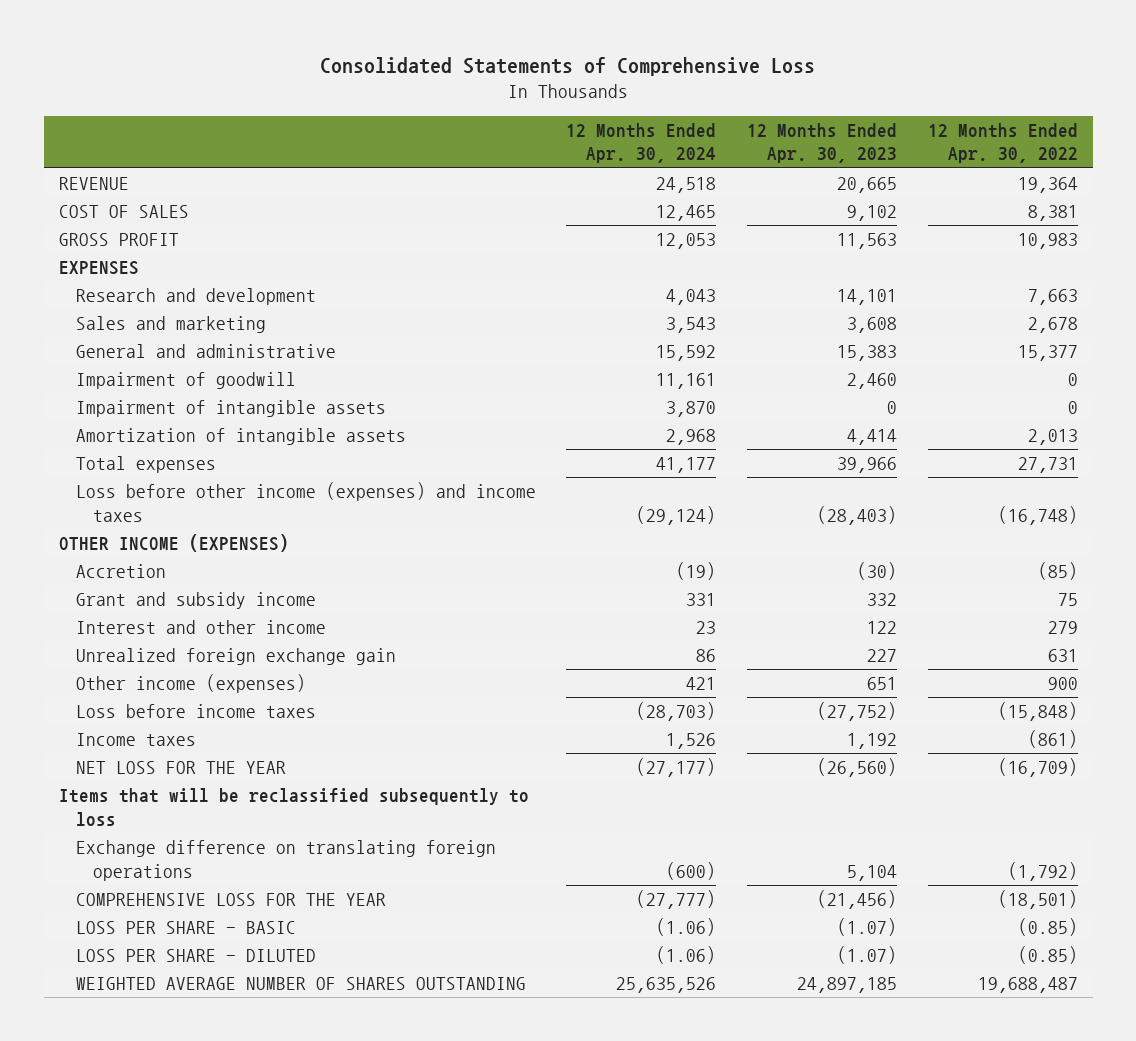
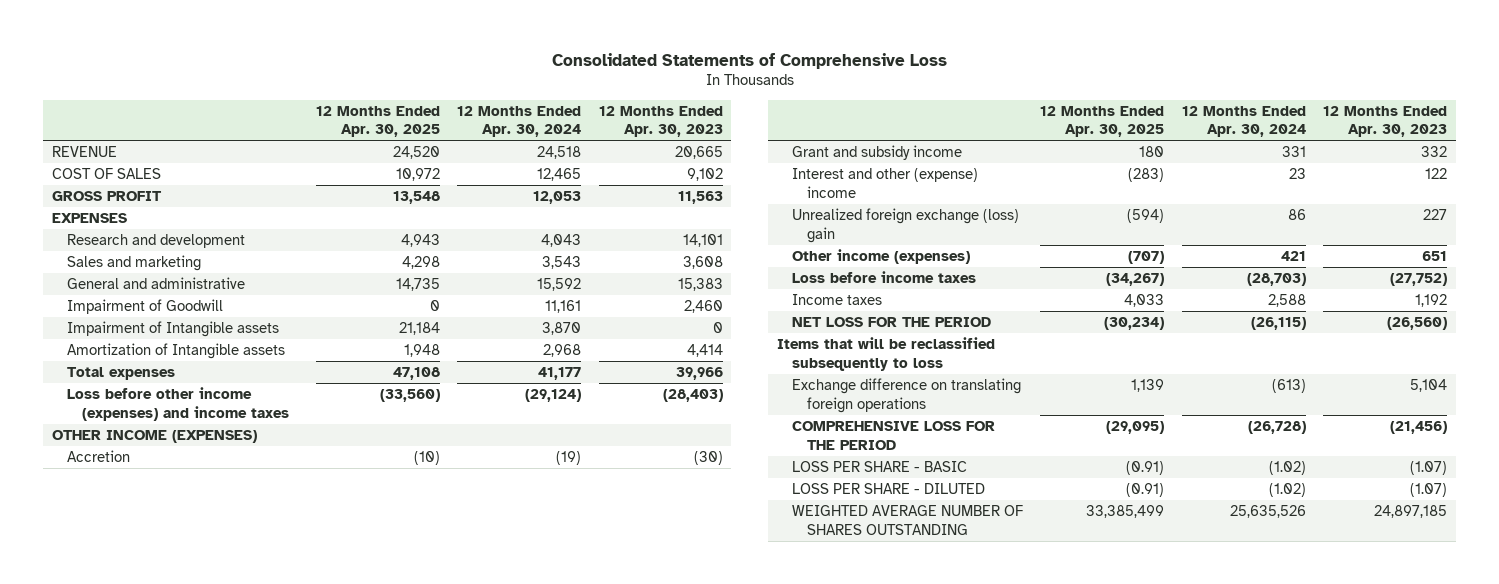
[927,122,1078,164] 12 Months Ended Apr. 30, 2022 -> none
none -> [315,105,440,138] 12 Months Ended Apr. 30, 2025
[75,372,296,390] Impairment of goodwill -> [67,298,224,314] Impairment of Goodwill
[75,400,386,418] Impairment of intangible assets -> [67,320,280,337] Impairment of Intangible assets
[75,428,406,446] Amortization of intangible assets -> [67,342,286,359] Amortization of Intangible assets
[75,620,326,635] Interest and other income -> [791,167,978,198] Interest and other (expense) income
[75,648,396,666] Unrealized foreign exchange gain -> [791,207,1019,243] Unrealized foreign exchange (loss) gain
[666,733,717,750] 1,526 -> [1267,293,1306,307] 2,588
[75,761,286,775] NET LOSS FOR THE YEAR -> [791,316,991,327] NET LOSS FOR THE PERIOD
[636,758,717,778] (27,177) -> [1250,316,1306,330] (26,115)
[666,861,717,880] (600) -> [1271,378,1306,393] (613)
[75,893,386,907] COMPREHENSIVE LOSS FOR THE YEAR -> [791,420,995,450] COMPREHENSIVE LOSS FOR THE PERIOD
[636,890,717,910] (27,777) -> [1247,420,1306,434] (26,728)
[656,918,717,937] (1.06) -> [1268,460,1306,475] (1.02)
[656,946,717,965] (1.06) -> [1268,482,1306,497] (1.02)

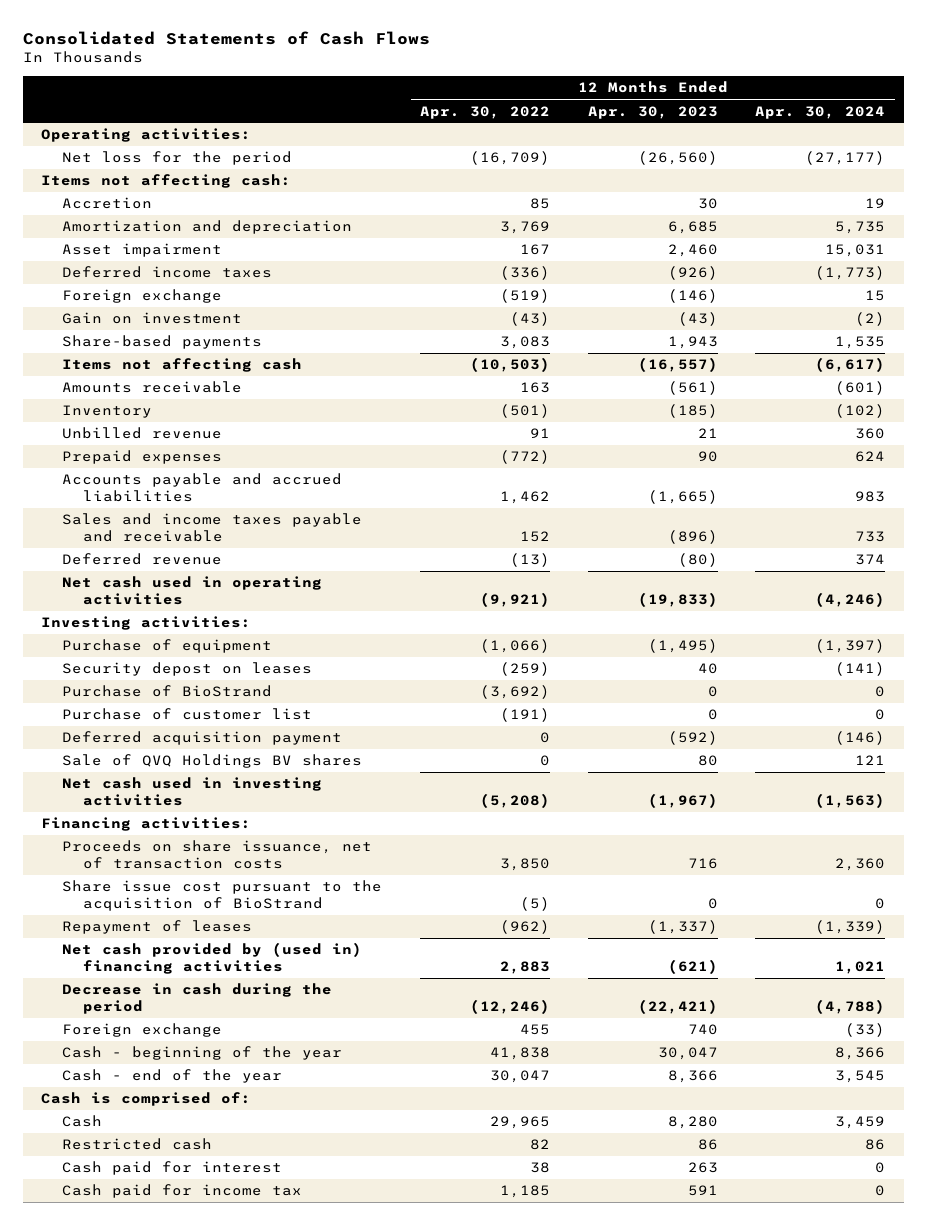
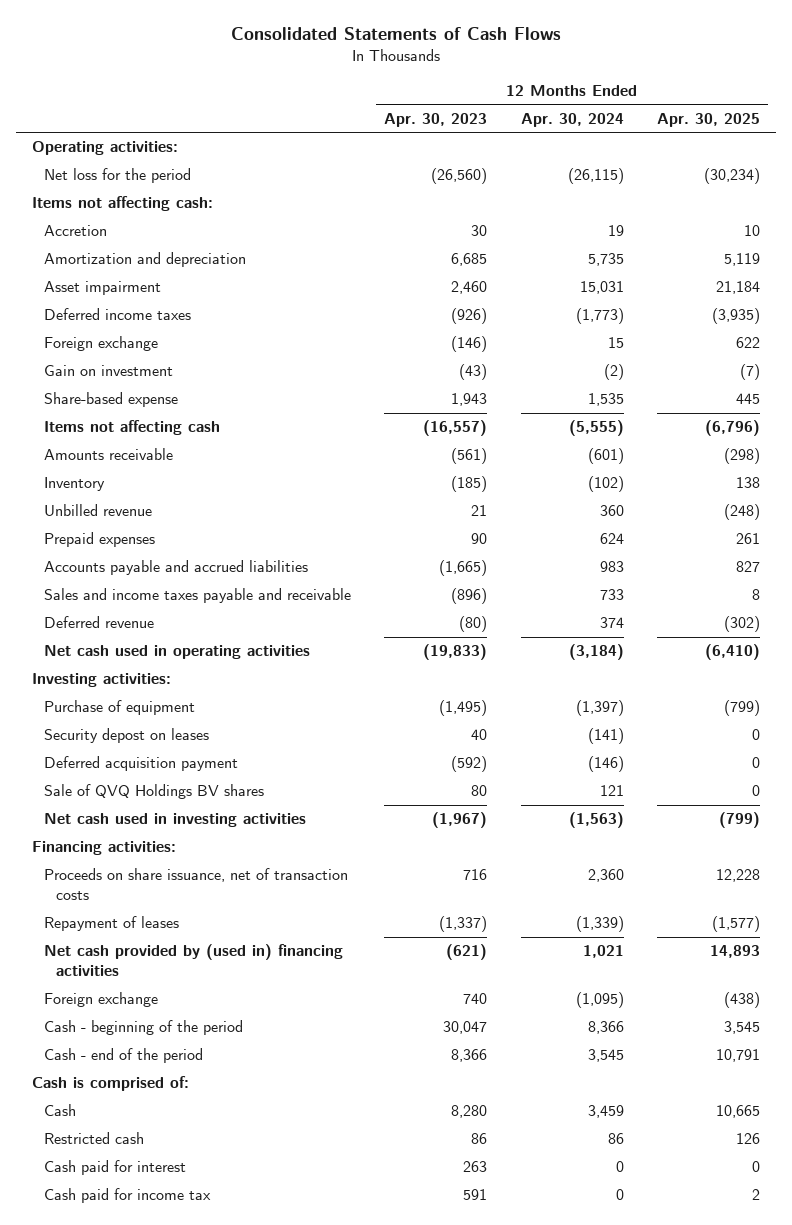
[420,105,551,119] Apr. 30, 2022 -> none
none -> [656,112,760,127] Apr. 30, 2025
[805,151,886,166] (27,177) -> [567,168,624,185] (26,115)
[62,335,263,350] Share-based payments -> [44,392,179,408] Share-based expense
[815,357,886,373] (6,617) -> [568,420,624,437] (5,555)
[815,591,886,607] (4,246) -> [568,644,624,661] (3,184)
[62,685,273,698] Purchase of BioStrand -> none
[62,708,313,721] Purchase of customer list -> none
[62,880,383,911] Share issue cost pursuant to the acquisition of BioStrand -> none
[62,983,333,1014] Decrease in cash during the period -> none
[845,1023,886,1038] (33) -> [575,992,624,1009] (1,095)
[62,1046,343,1061] Cash - beginning of the year -> [44,1020,244,1036] Cash - beginning of the period
[62,1069,283,1084] Cash - end of the year -> [44,1048,204,1064] Cash - end of the period

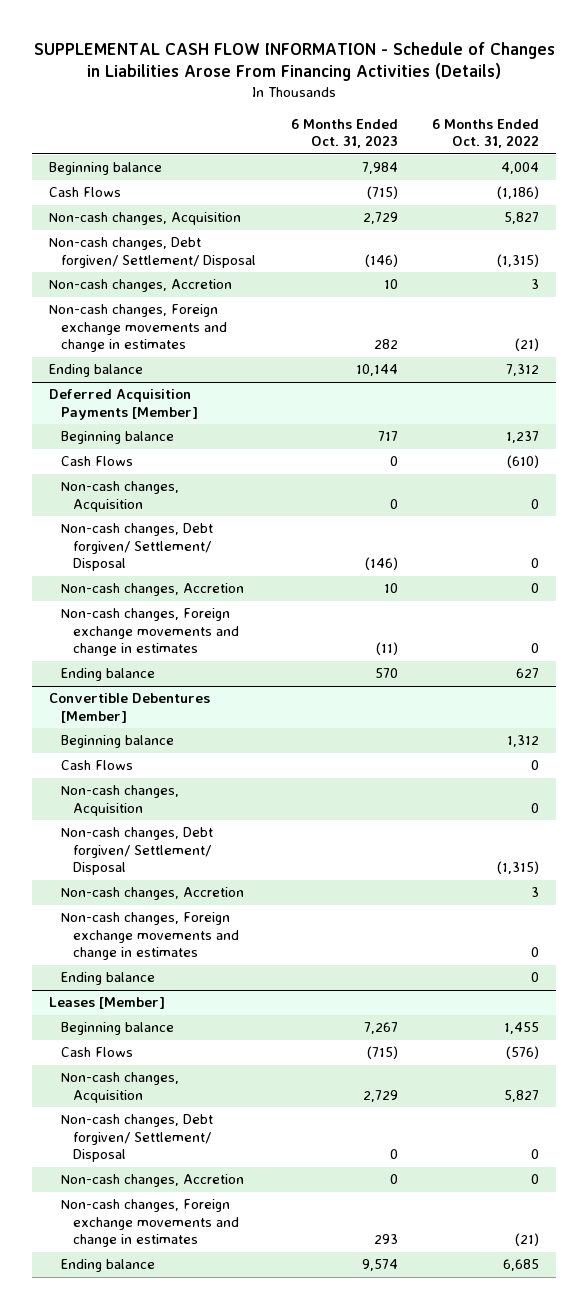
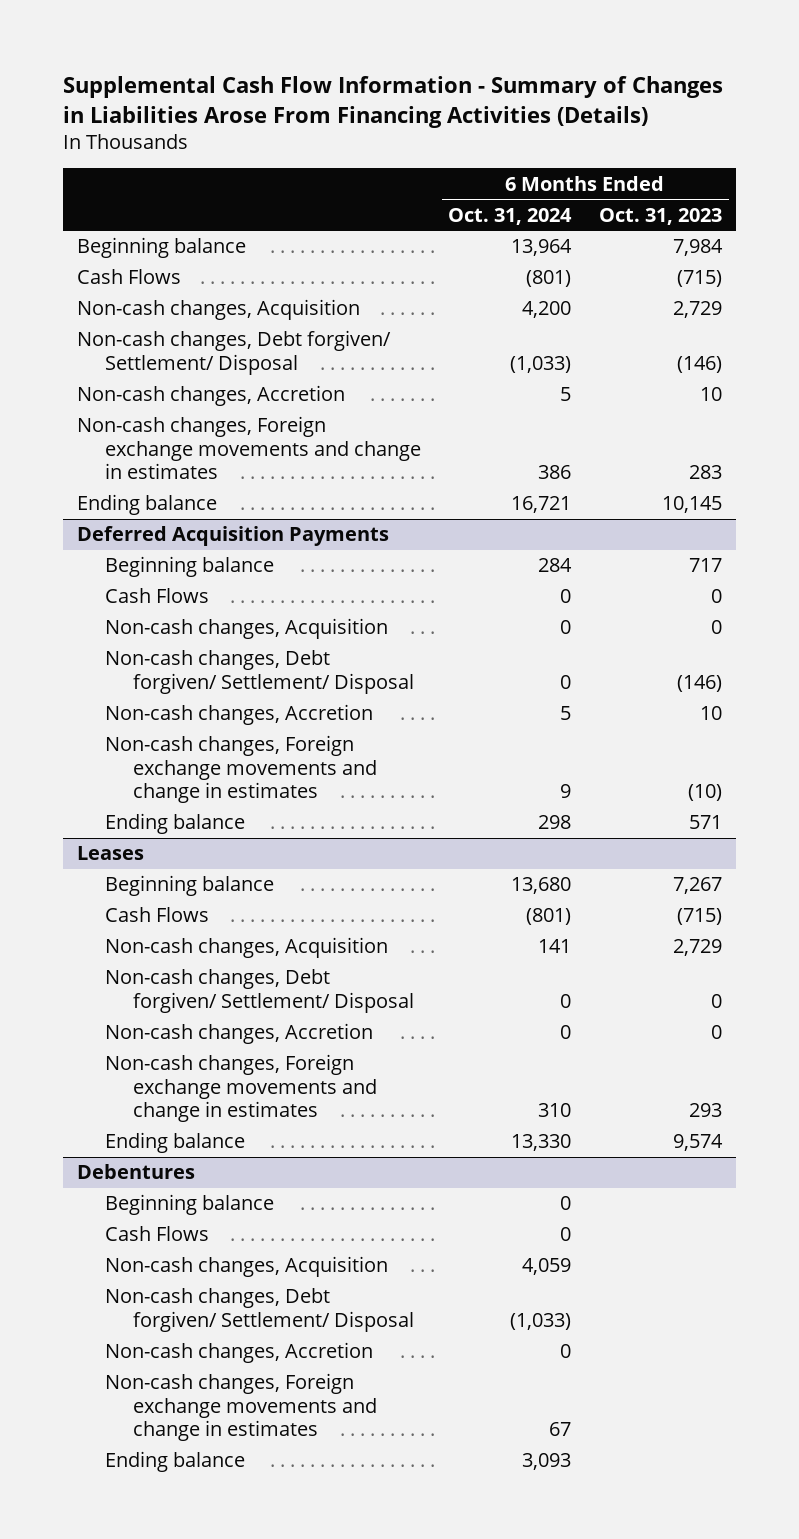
[34,41,556,82] SUPPLEMENTAL CASH FLOW INFORMATION - Schedule of Changes in Liabilities Arose From Financing Activities (Details) -> [62,75,723,128] Supplemental Cash Flow Information - Summary of Changes in Liabilities Arose From Financing Activities (Details)
[431,118,539,149] 6 Months Ended Oct. 31, 2022 -> none
none -> [448,207,573,225] Oct. 31, 2024
[373,339,398,350] 282 -> [689,465,723,480] 283
[355,364,398,377] 10,144 -> [662,496,723,514] 10,145
[49,389,199,420] Deferred Acquisition Payments [Member] -> [76,526,389,547] Deferred Acquisition Payments
[49,693,211,723] Convertible Debentures [Member] -> none
[61,735,175,749] Beginning balance -> none
[61,760,134,771] Cash Flows -> none
[61,785,180,816] Non-cash changes, Acquisition -> none
[61,827,214,876] Non-cash changes, Debt forgiven/ Settlement/ Disposal -> none
[61,887,245,901] Non-cash changes, Accretion -> none
[61,912,240,961] Non-cash changes, Foreign exchange movements and change in estimates -> none
[61,972,156,986] Ending balance -> none
[375,642,398,656] (11) -> [688,784,723,802] (10)
[374,668,398,679] 570 -> [689,815,723,830] 571
[49,997,166,1010] Leases [Member] -> [76,846,144,861] Leases
none -> [76,1164,195,1180] Debentures
none -> [104,1194,274,1216] Beginning balance
none -> [104,1226,209,1242] Cash Flows
none -> [104,1256,388,1278] Non-cash changes, Acquisition
none -> [104,1288,414,1332] Non-cash changes, Debt forgiven/ Settlement/ Disposal
none -> [104,1342,373,1364] Non-cash changes, Accretion
none -> [104,1373,377,1442] Non-cash changes, Foreign exchange movements and change in estimates
none -> [104,1451,245,1473] Ending balance

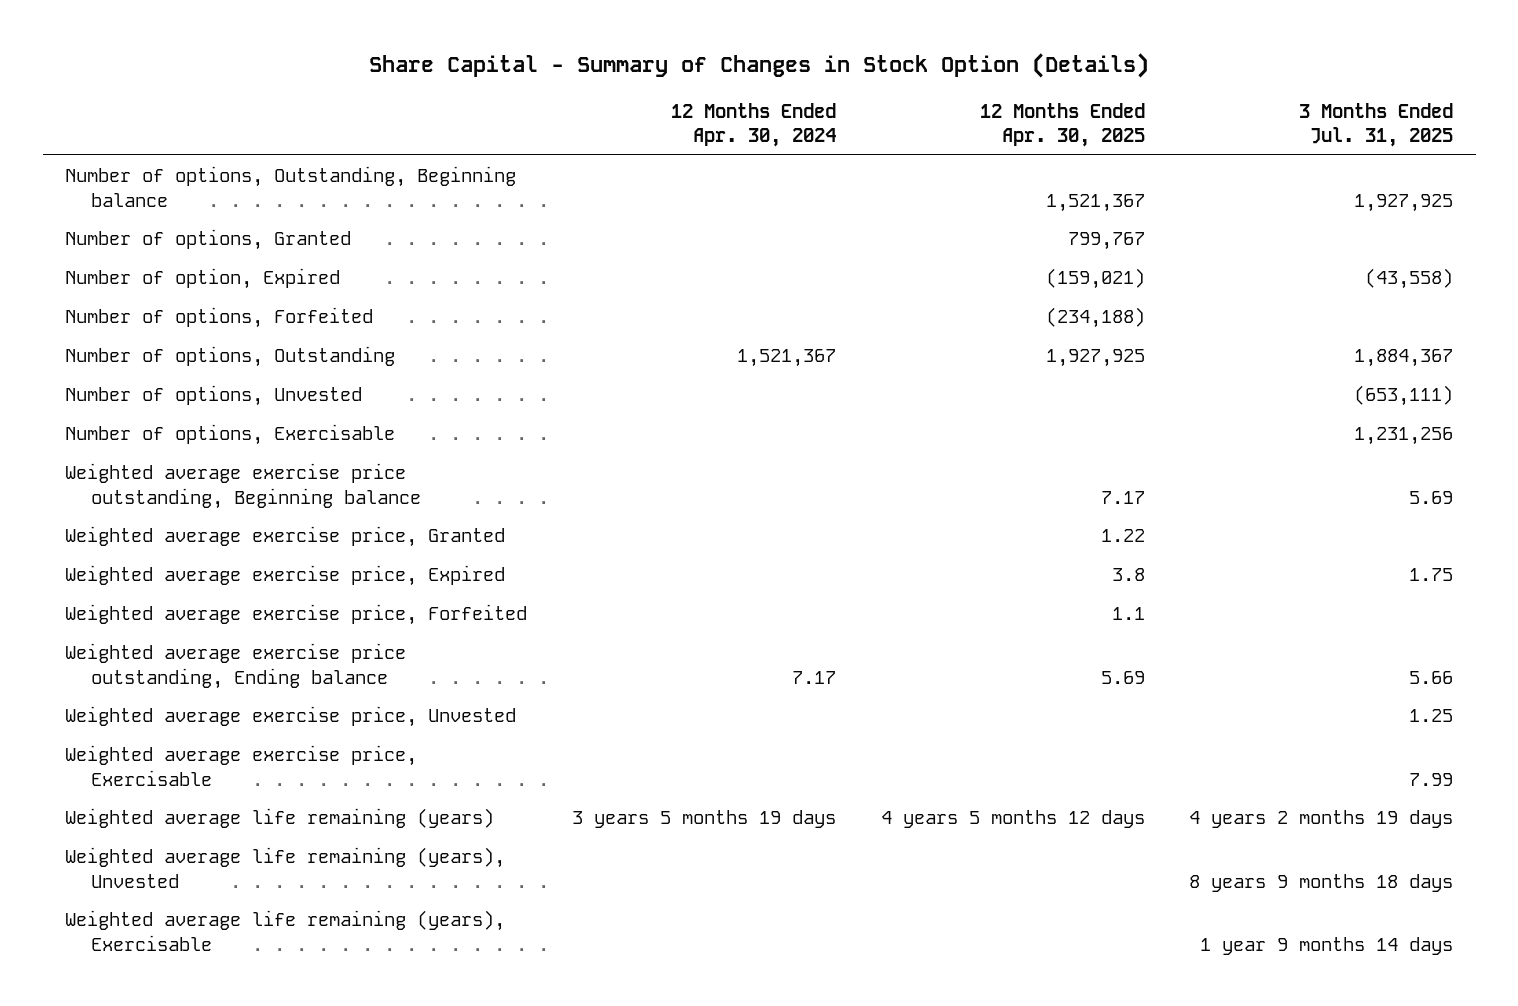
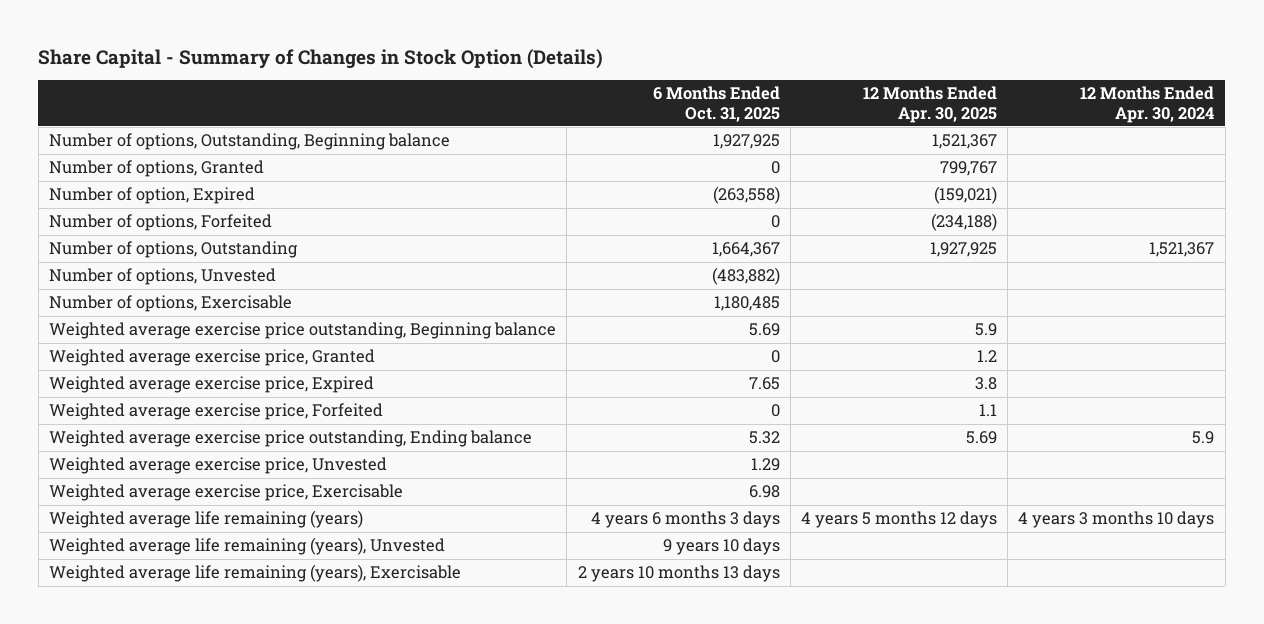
[1299,102,1454,148] 3 Months Ended Jul. 31, 2025 -> none
none -> [652,86,780,122] 6 Months Ended Oct. 31, 2025
[1100,490,1145,504] 7.17 -> [974,323,997,337] 5.9
[1100,529,1145,543] 1.22 -> [976,350,997,363] 1.2
[791,670,836,684] 7.17 -> [1192,431,1215,445] 5.9
[571,810,836,829] 3 years 5 months 19 days -> [1018,511,1215,529] 4 years 3 months 10 days

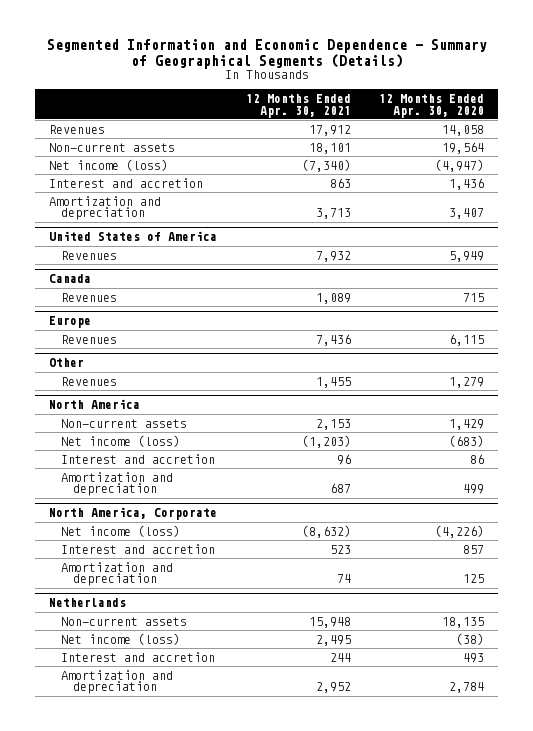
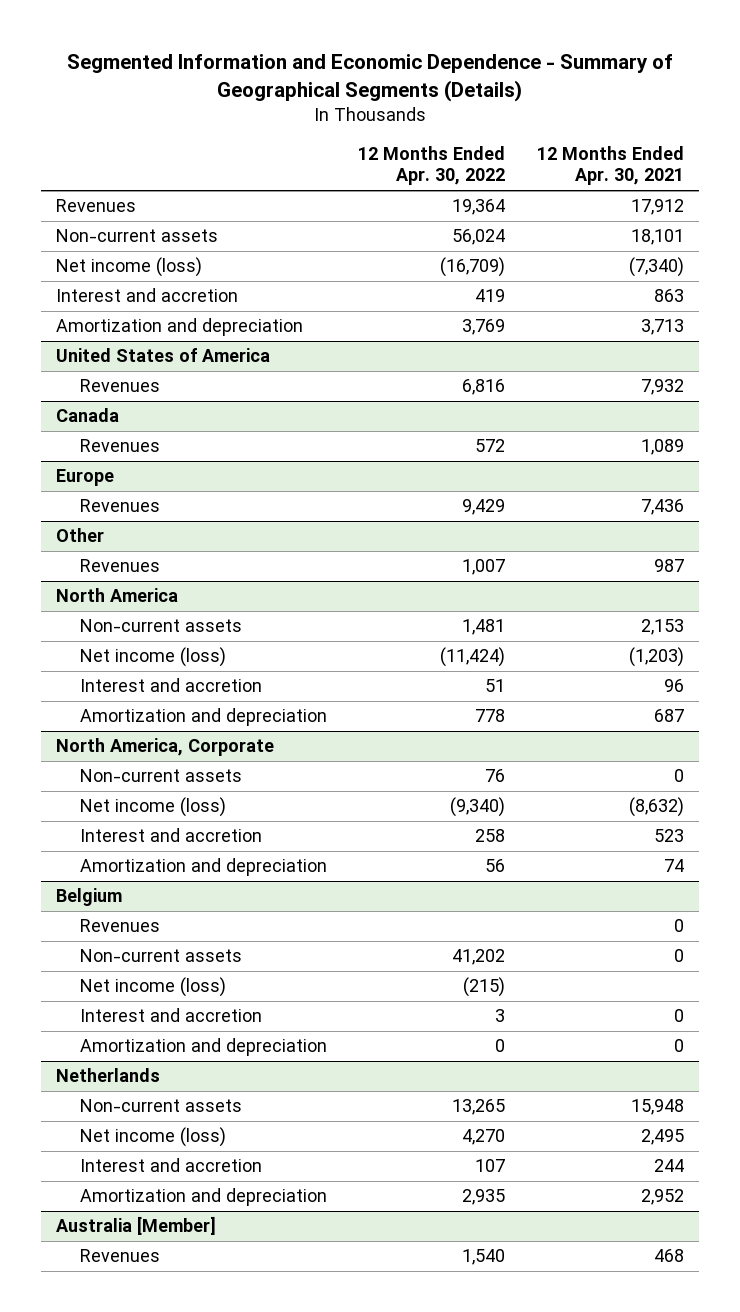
[379,93,485,118] 12 Months Ended Apr. 30, 2020 -> none
none -> [358,146,506,186] 12 Months Ended Apr. 30, 2022
[315,376,351,388] 1,455 -> [653,559,684,573] 987
none -> [80,769,243,783] Non-current assets
none -> [56,888,123,907] Belgium
none -> [80,919,161,933] Revenues
none -> [80,949,243,963] Non-current assets
none -> [80,977,227,998] Net income (loss)
none -> [80,1008,263,1023] Interest and accretion
none -> [80,1038,328,1057] Amortization and depreciation
none -> [56,1216,217,1236] Australia [Member]
none -> [80,1249,161,1263] Revenues

